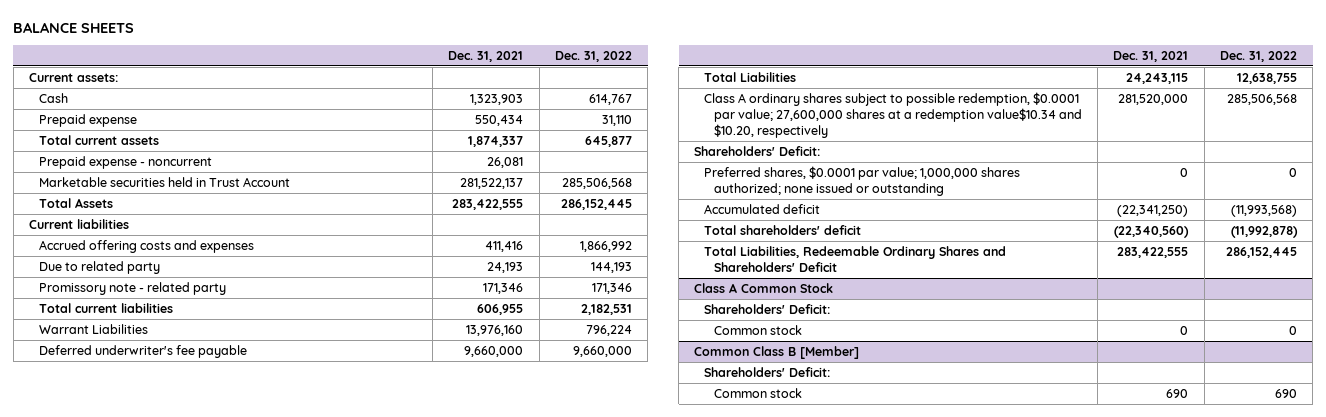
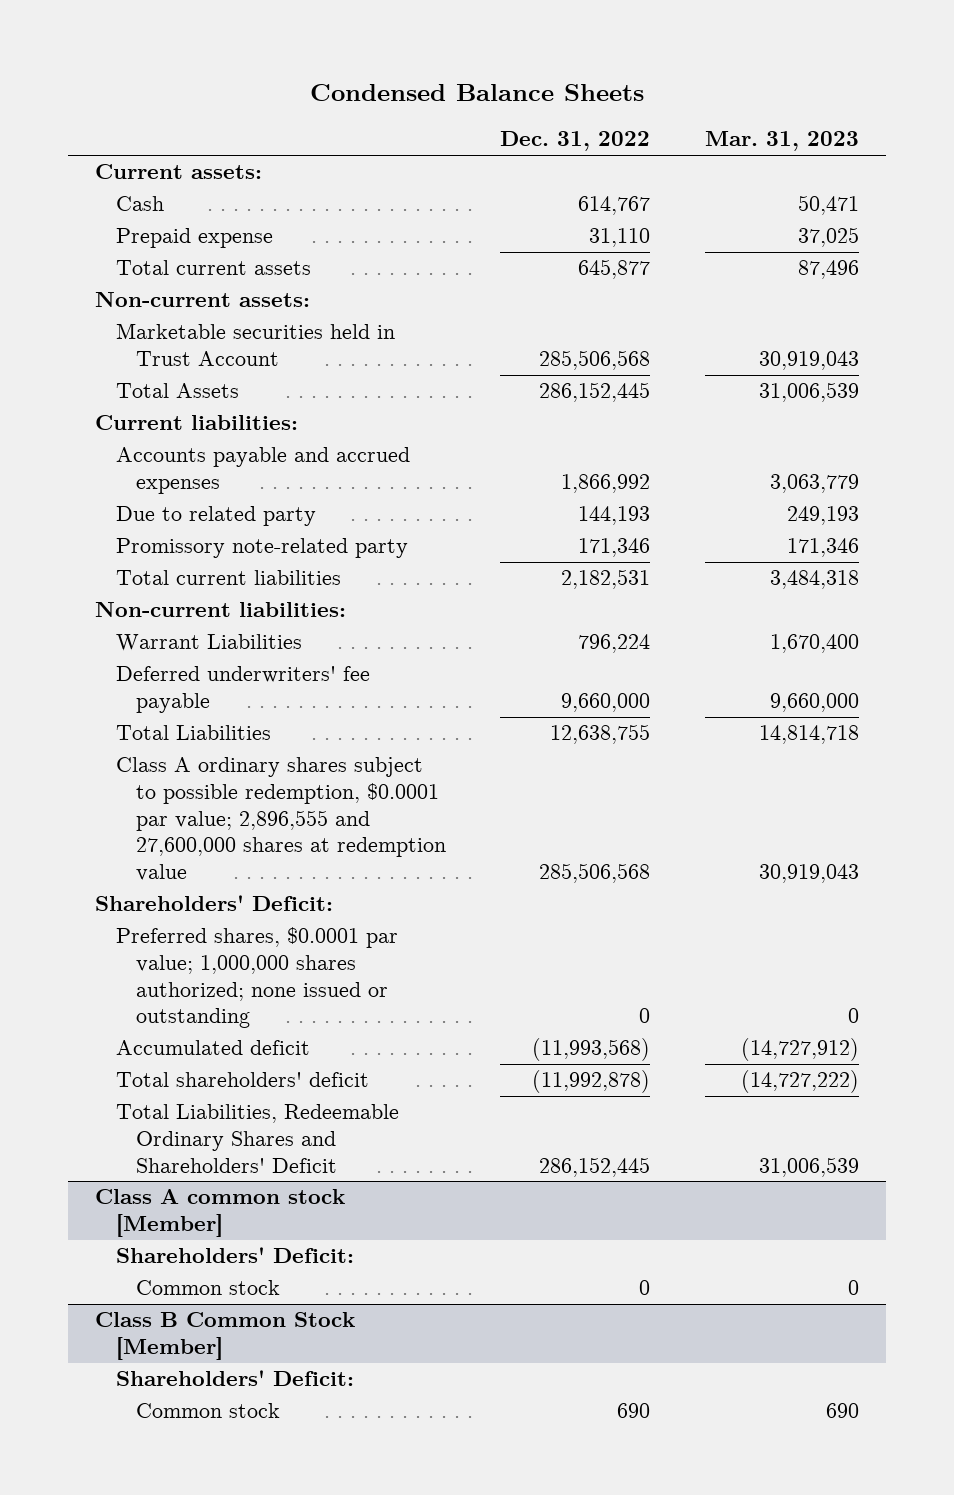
[13,21,135,33] BALANCE SHEETS -> [309,84,644,102] Condensed Balance Sheets
[448,50,524,62] Dec. 31, 2021 -> none
none -> [704,131,859,152] Mar. 31, 2023
[38,155,212,169] Prepaid expense - noncurrent -> none
none -> [95,292,311,308] Non-current assets:
[29,218,130,229] Current liabilities -> [95,415,299,431] Current liabilities:
[38,239,254,253] Accrued offering costs and expenses -> [115,447,410,495] Accounts payable and accrued expenses
[38,281,226,295] Promissory note - related party -> [115,538,408,559] Promissory note-related party
none -> [95,602,347,618] Non-current liabilities:
[38,344,247,358] Deferred underwriter's fee payable -> [115,666,370,714] Deferred underwriters' fee payable
[704,91,1082,138] Class A ordinary shares subject to possible redemption, $0.0001 par value; 27,600,000 shares at a redemption value$10.34 and $10.20, respectively -> [115,757,447,881] Class A ordinary shares subject to possible redemption, $0.0001 par value; 2,896,555 and 27,600,000 shares at redemption value
[694,282,834,293] Class A Common Stock -> [95,1189,346,1238] Class A common stock [Member]
[694,345,860,359] Common Class B [Member] -> [95,1312,356,1361] Class B Common Stock [Member]

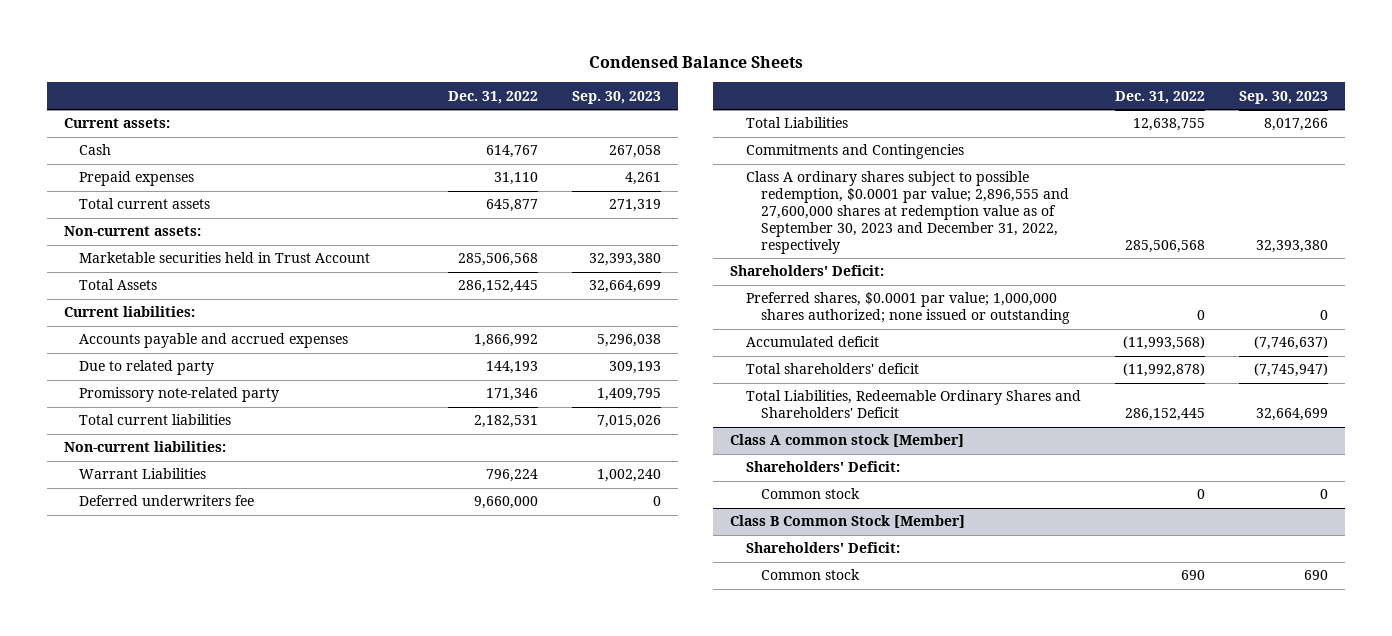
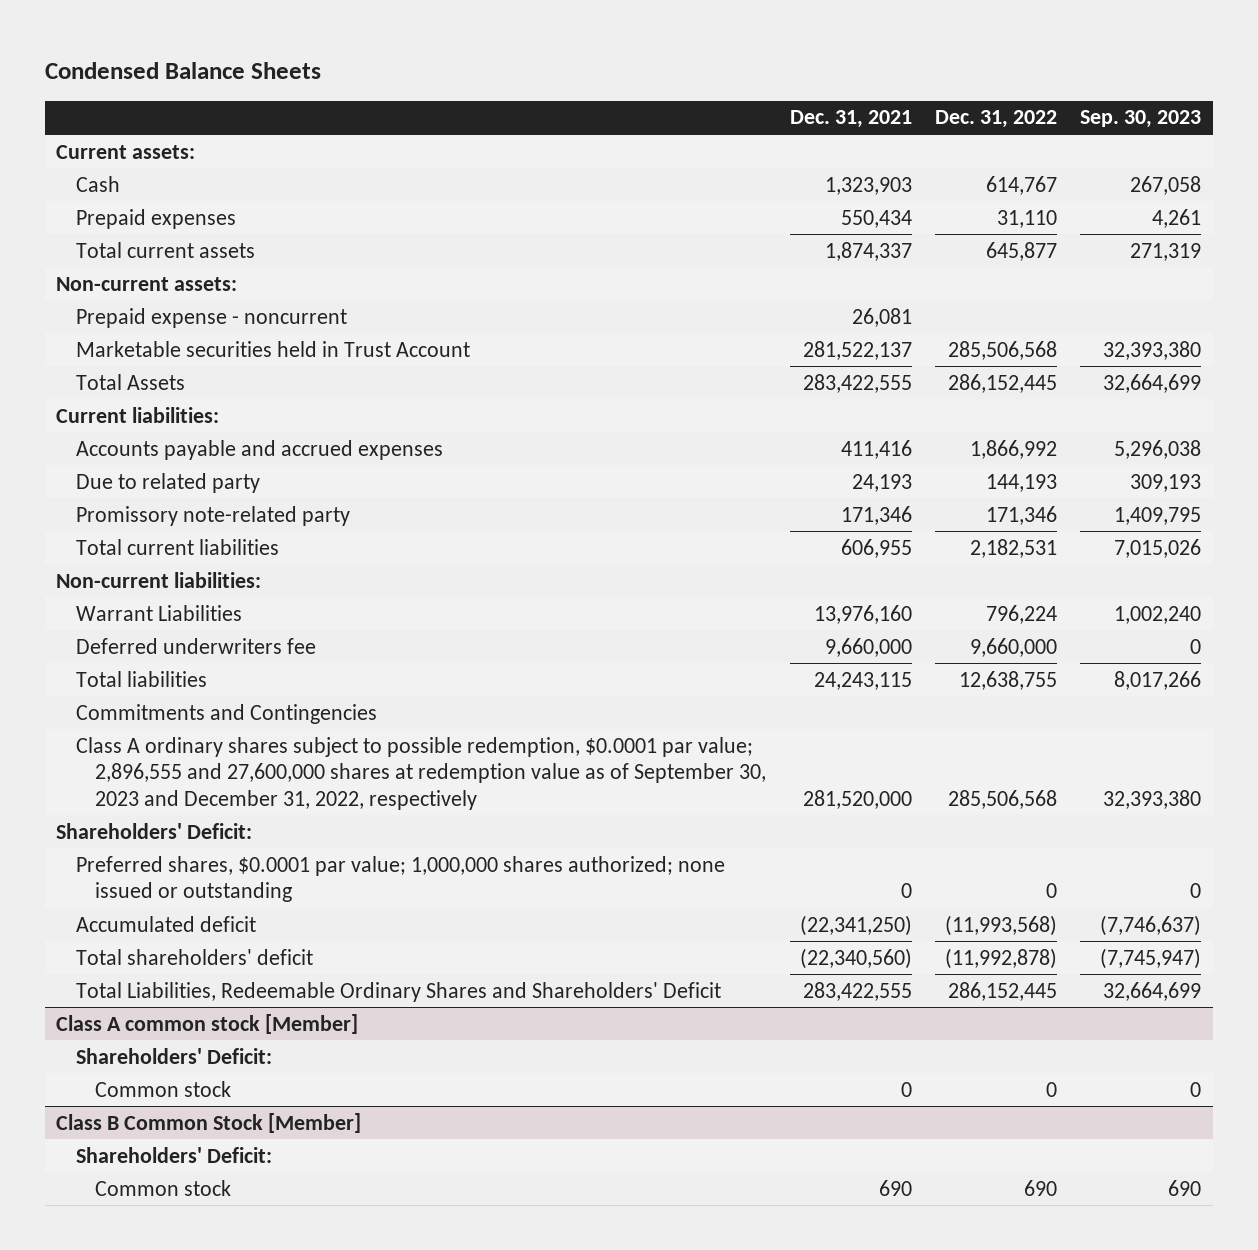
none -> [789,110,912,129] Dec. 31, 2021
none -> [75,307,347,328] Prepaid expense - noncurrent
[745,117,848,129] Total Liabilities -> [75,670,207,687] Total liabilities

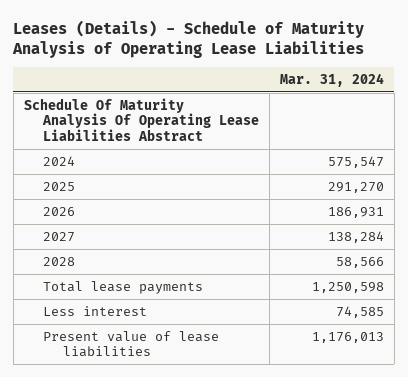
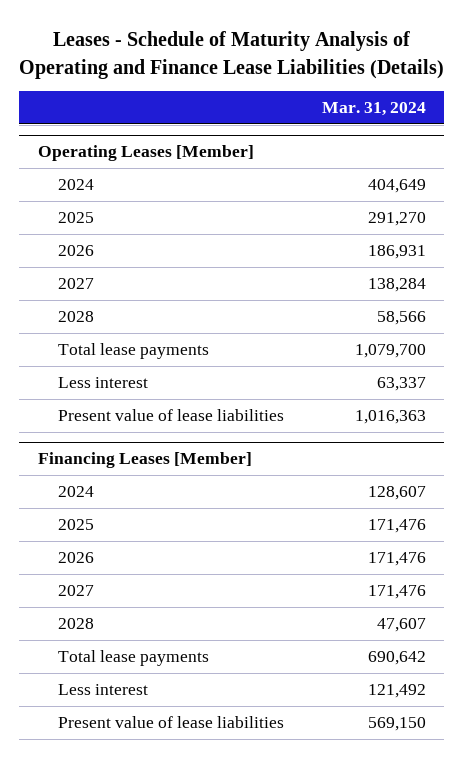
[12,19,365,58] Leases (Details) - Schedule of Maturity Analysis of Operating Lease Liabilities -> [18,31,444,79] Leases - Schedule of Maturity Analysis of Operating and Finance Lease Liabilities (Details)
[23,97,260,141] Schedule Of Maturity Analysis Of Operating Lease Liabilities Abstract -> none
none -> [37,145,254,162] Operating Leases [Member]
[328,155,385,168] 575,547 -> [367,179,426,194] 404,649
[312,281,385,293] 1,250,598 -> [354,344,426,359] 1,079,700
[336,305,385,318] 74,585 -> [376,377,426,392] 63,337
[312,331,385,343] 1,176,013 -> [354,410,426,425] 1,016,363
none -> [37,452,252,469] Financing Leases [Member]
none -> [58,486,95,498] 2024
none -> [58,519,95,531] 2025
none -> [58,552,95,564] 2026
none -> [58,585,95,597] 2027
none -> [58,618,95,630] 2028
none -> [58,650,210,667] Total lease payments
none -> [58,684,149,696] Less interest
none -> [58,716,285,729] Present value of lease liabilities

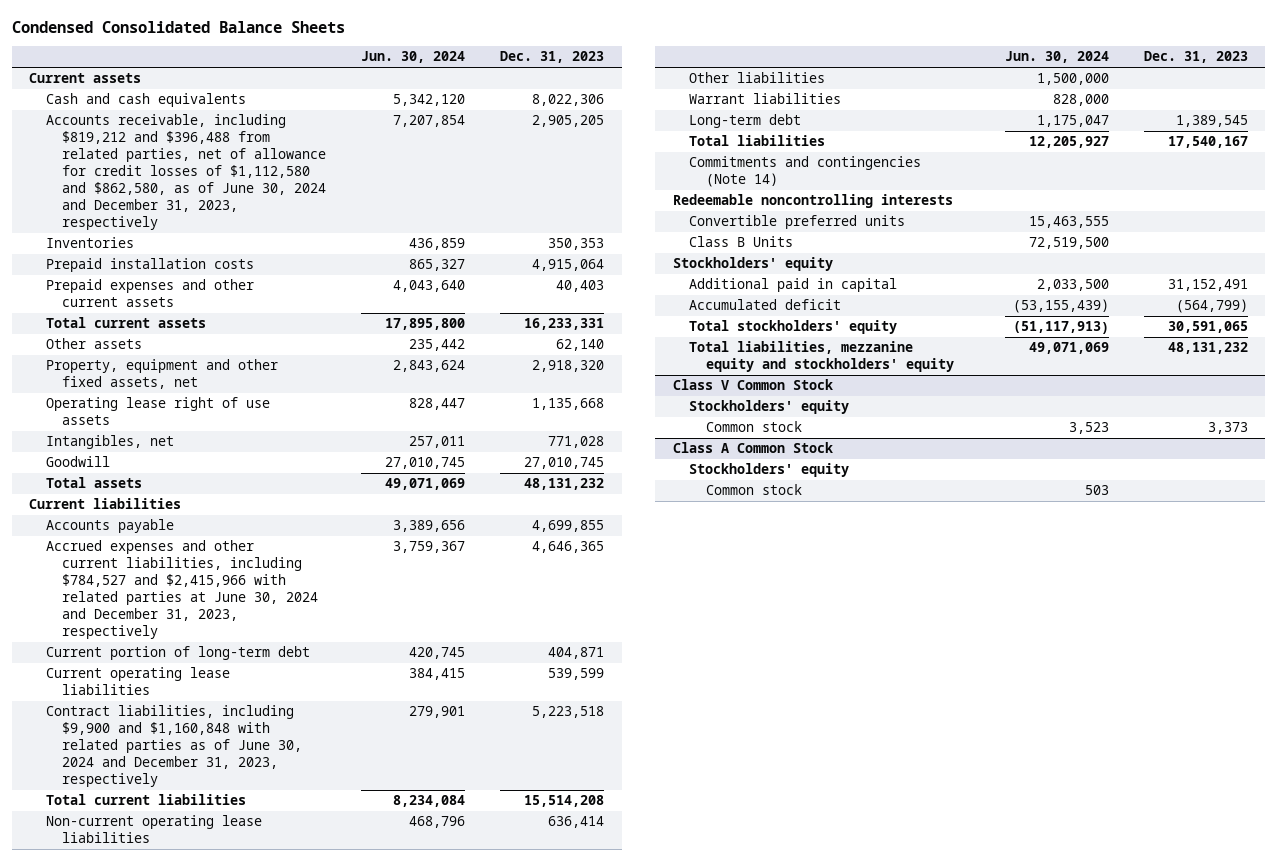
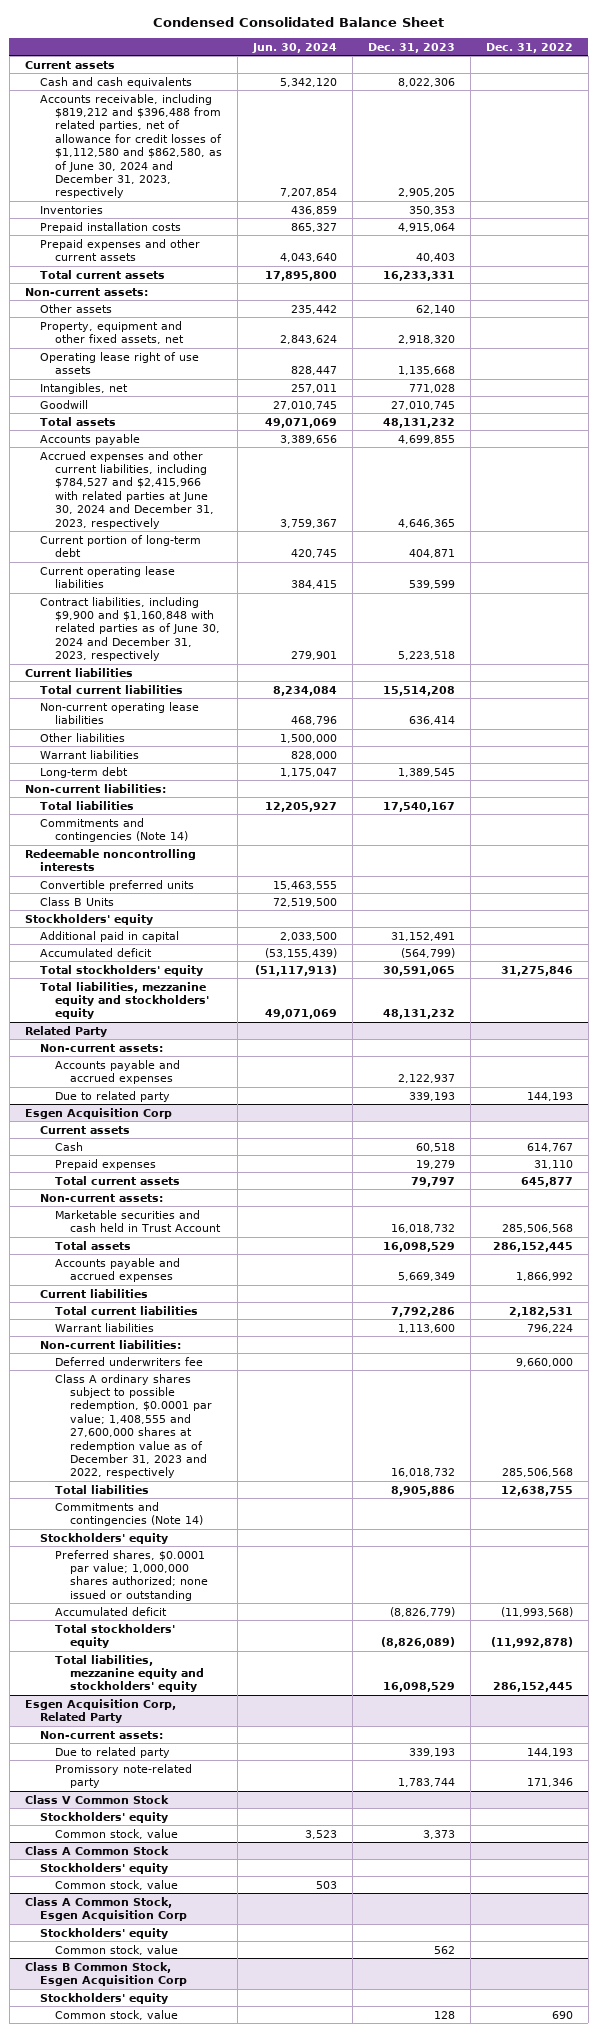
[11,20,345,33] Condensed Consolidated Balance Sheets -> [152,16,444,27] Condensed Consolidated Balance Sheet
none -> [485,42,573,53] Dec. 31, 2022
none -> [24,287,148,296] Non-current assets:
[29,498,182,510] Current liabilities -> [24,667,133,677] Current liabilities
none -> [24,783,166,793] Non-current liabilities:
none -> [24,1025,107,1037] Related Party
none -> [40,1043,164,1052] Non-current assets:
none -> [55,1059,181,1085] Accounts payable and accrued expenses
none -> [55,1090,171,1102] Due to related party
none -> [24,1107,172,1119] Esgen Acquisition Corp
none -> [40,1125,131,1134] Current assets
none -> [55,1141,84,1151] Cash
none -> [55,1158,157,1170] Prepaid expenses
none -> [55,1175,181,1185] Total current assets
none -> [40,1193,164,1202] Non-current assets:
none -> [55,1209,222,1233] Marketable securities and cash held in Trust Account
none -> [55,1240,132,1250] Total assets
none -> [55,1257,181,1283] Accounts payable and accrued expenses
none -> [40,1288,149,1298] Current liabilities
none -> [55,1305,199,1315] Total current liabilities
none -> [55,1322,155,1332] Warrant liabilities
none -> [40,1339,182,1349] Non-current liabilities:
none -> [55,1356,204,1366] Deferred underwriters fee
none -> [55,1373,213,1479] Class A ordinary shares subject to possible redemption, $0.0001 par value; 1,408,555 and 27,600,000 shares at redemption value as of December 31, 2023 and 2022, respectively
none -> [55,1484,150,1494] Total liabilities
none -> [55,1501,204,1527] Commitments and contingencies (Note 14)
none -> [40,1532,169,1544] Stockholders' equity
none -> [55,1549,209,1601] Preferred shares, $0.0001 par value; 1,000,000 shares authorized; none issued or outstanding
none -> [55,1606,168,1616] Accumulated deficit
none -> [55,1623,176,1649] Total stockholders' equity
none -> [55,1654,205,1693] Total liabilities, mezzanine equity and stockholders' equity
none -> [24,1698,176,1724] Esgen Acquisition Corp, Related Party
none -> [40,1730,164,1739] Non-current assets:
none -> [55,1746,171,1758] Due to related party
none -> [55,1763,193,1789] Promissory note-related party
[706,421,803,433] Common stock -> [55,1828,179,1839] Common stock, value
[706,484,803,496] Common stock -> [55,1879,179,1890] Common stock, value
none -> [24,1896,188,1922] Class A Common Stock, Esgen Acquisition Corp
none -> [40,1927,169,1939] Stockholders' equity
none -> [55,1944,179,1955] Common stock, value
none -> [24,1961,188,1987] Class B Common Stock, Esgen Acquisition Corp
none -> [40,1992,169,2004] Stockholders' equity
none -> [55,2009,179,2020] Common stock, value

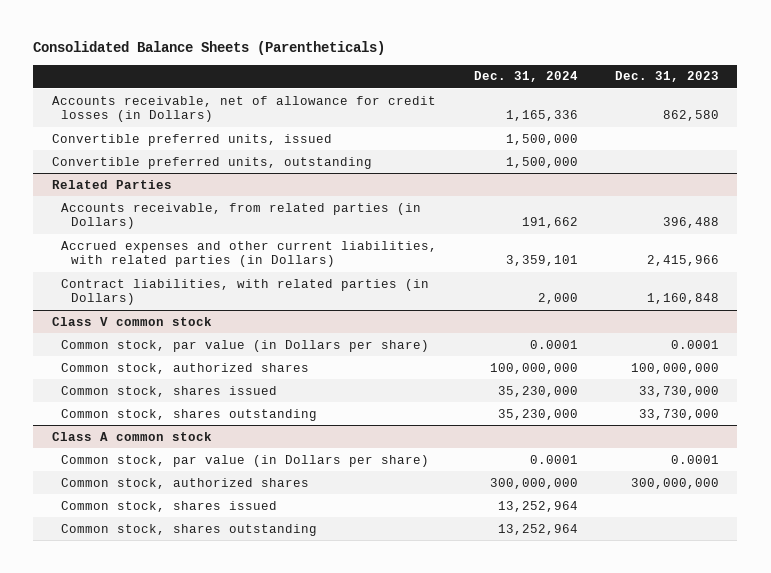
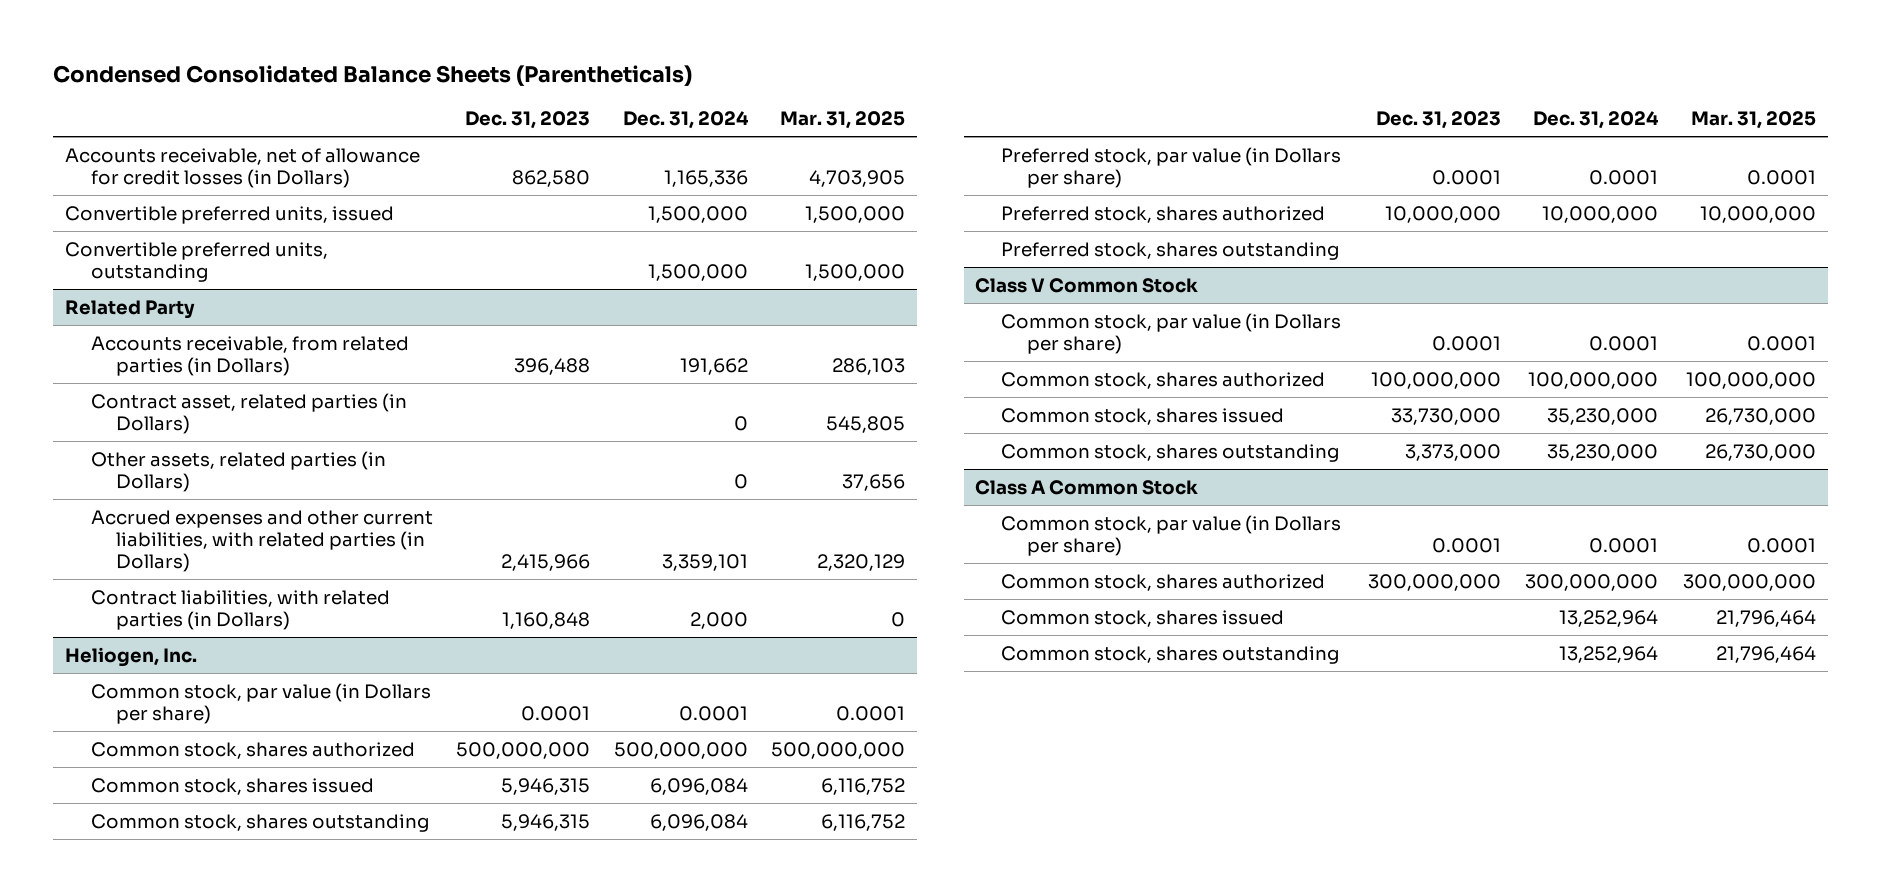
[33,41,386,56] Consolidated Balance Sheets (Parentheticals) -> [53,64,693,86] Condensed Consolidated Balance Sheets (Parentheticals)
none -> [780,111,906,130] Mar. 31, 2025
[51,179,172,189] Related Parties -> [64,299,195,319] Related Party
none -> [90,392,407,434] Contract asset, related parties (in Dollars)
none -> [90,450,386,492] Other assets, related parties (in Dollars)
[51,316,212,326] Class V common stock -> none
none -> [64,646,197,667] Heliogen, Inc.
[61,362,310,374] Common stock, authorized shares -> [90,741,415,759] Common stock, shares authorized
[490,362,579,374] 100,000,000 -> [613,741,748,759] 500,000,000
[631,362,720,374] 100,000,000 -> [456,741,591,759] 500,000,000
none -> [90,777,374,795] Common stock, shares issued
none -> [90,813,429,832] Common stock, shares outstanding
none -> [1001,146,1342,188] Preferred stock, par value (in Dollars per share)
none -> [1001,205,1326,223] Preferred stock, shares authorized
none -> [1001,241,1340,260] Preferred stock, shares outstanding
none -> [975,277,1199,293] Class V Common Stock
none -> [1001,312,1342,354] Common stock, par value (in Dollars per share)
none -> [1001,371,1326,389] Common stock, shares authorized
[639,408,720,420] 33,730,000 -> [1404,443,1501,461] 3,373,000
[51,431,212,441] Class A common stock -> [975,479,1199,495] Class A Common Stock
[61,477,310,489] Common stock, authorized shares -> [1001,573,1326,591] Common stock, shares authorized

